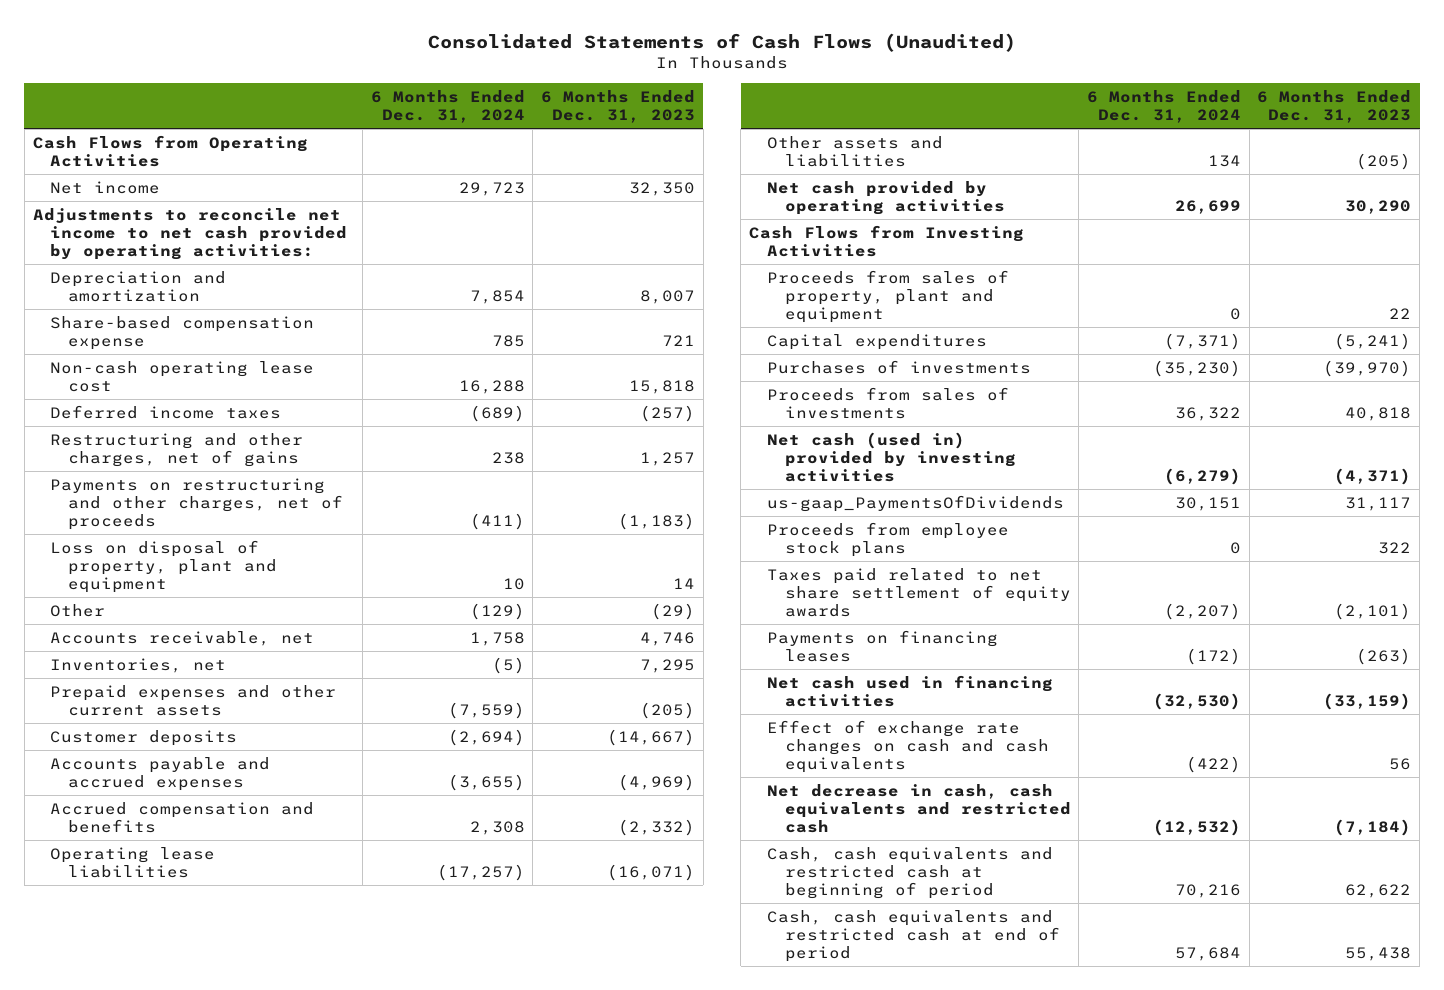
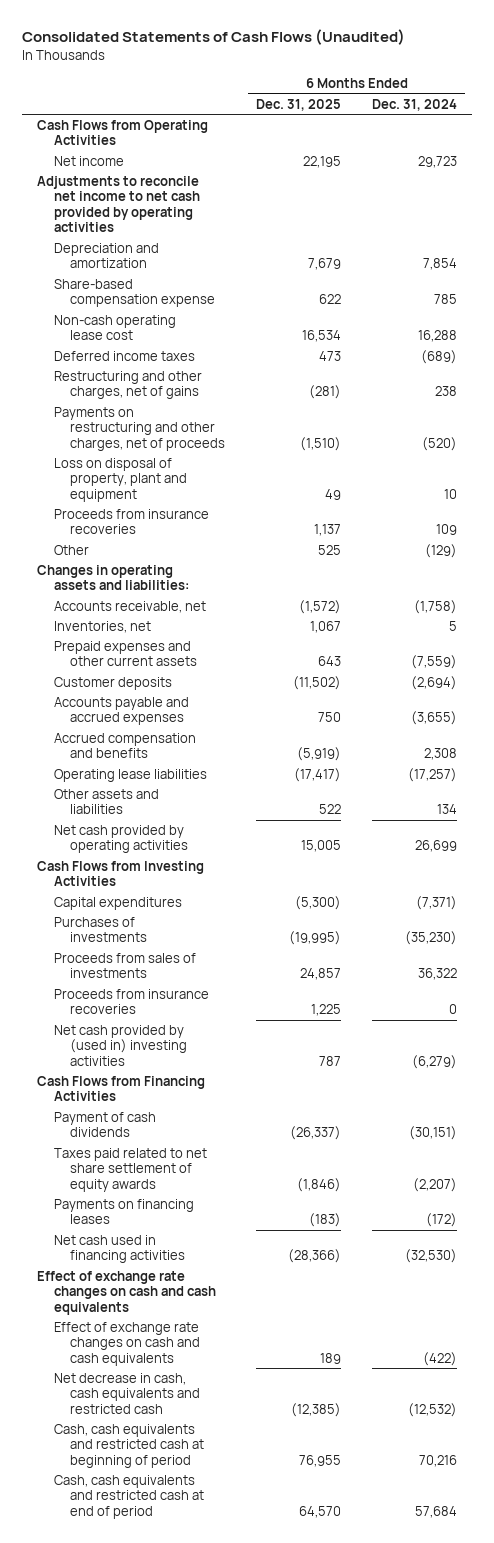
[540,90,695,124] 6 Months Ended Dec. 31, 2023 -> none
none -> [256,98,342,111] Dec. 31, 2025
[32,207,348,260] Adjustments to reconcile net income to net cash provided by operating activities: -> [37,176,200,233] Adjustments to reconcile net income to net cash provided by operating activities
[469,512,525,530] (411) -> [421,436,457,451] (520)
none -> [53,509,209,535] Proceeds from insurance recoveries
none -> [37,565,189,591] Changes in operating assets and liabilities:
[469,631,525,646] 1,758 -> [413,600,457,615] (1,758)
[491,656,525,674] (5) -> [448,621,457,632] 5
[766,269,1009,323] Proceeds from sales of property, plant and equipment -> none
[766,494,1064,512] us-gaap_PaymentsOfDividends -> none
[766,521,1009,557] Proceeds from employee stock plans -> none
none -> [53,989,209,1015] Proceeds from insurance recoveries
[766,431,1016,482] Net cash (used in) provided by investing activities -> [53,1025,188,1066] Net cash provided by (used in) investing activities
none -> [37,1076,206,1102] Cash Flows from Financing Activities
none -> [53,1112,156,1138] Payment of cash dividends
none -> [37,1271,216,1315] Effect of exchange rate changes on cash and cash equivalents

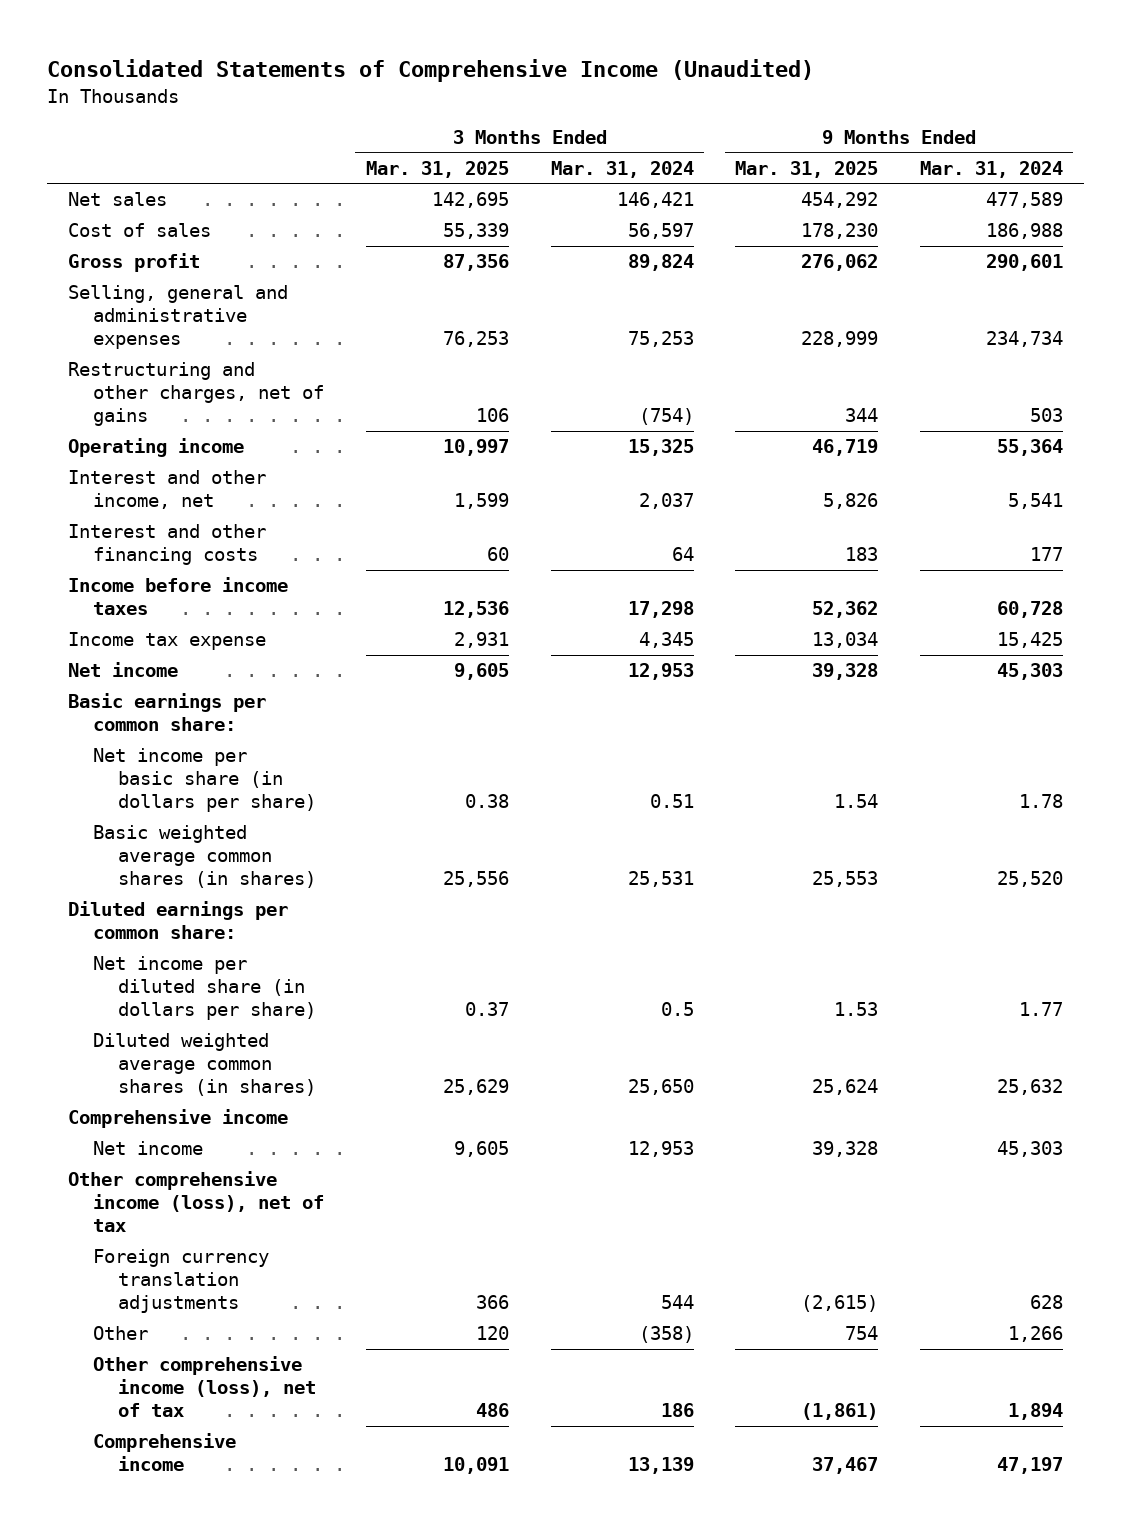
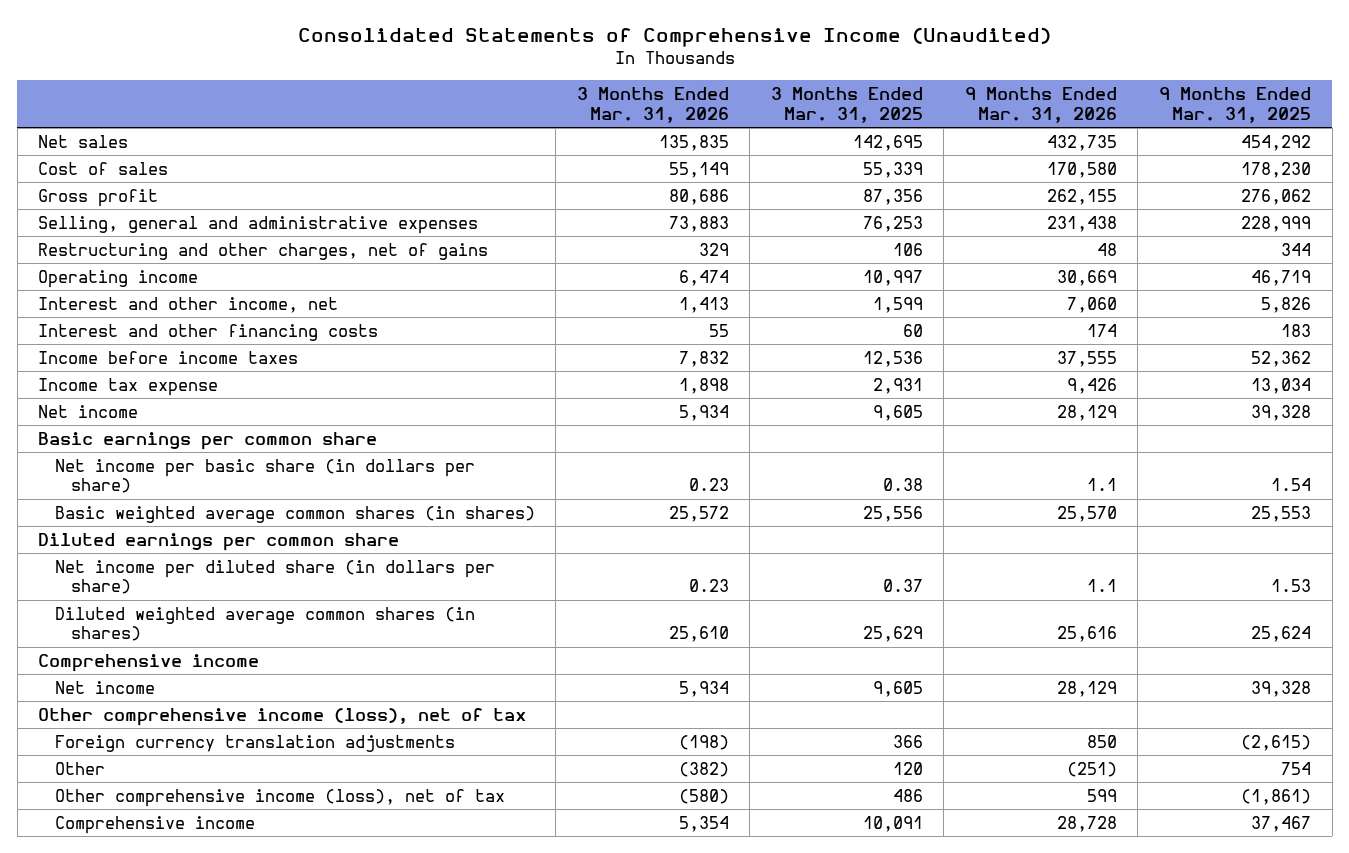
[550,160,694,178] Mar. 31, 2024 -> none
[920,160,1064,178] Mar. 31, 2024 -> none
none -> [576,87,729,123] 3 Months Ended Mar. 31, 2026
none -> [964,87,1117,123] 9 Months Ended Mar. 31, 2026
[68,693,267,732] Basic earnings per common share: -> [38,431,378,450] Basic earnings per common share
[68,901,289,940] Diluted earnings per common share: -> [38,532,400,551] Diluted earnings per common share

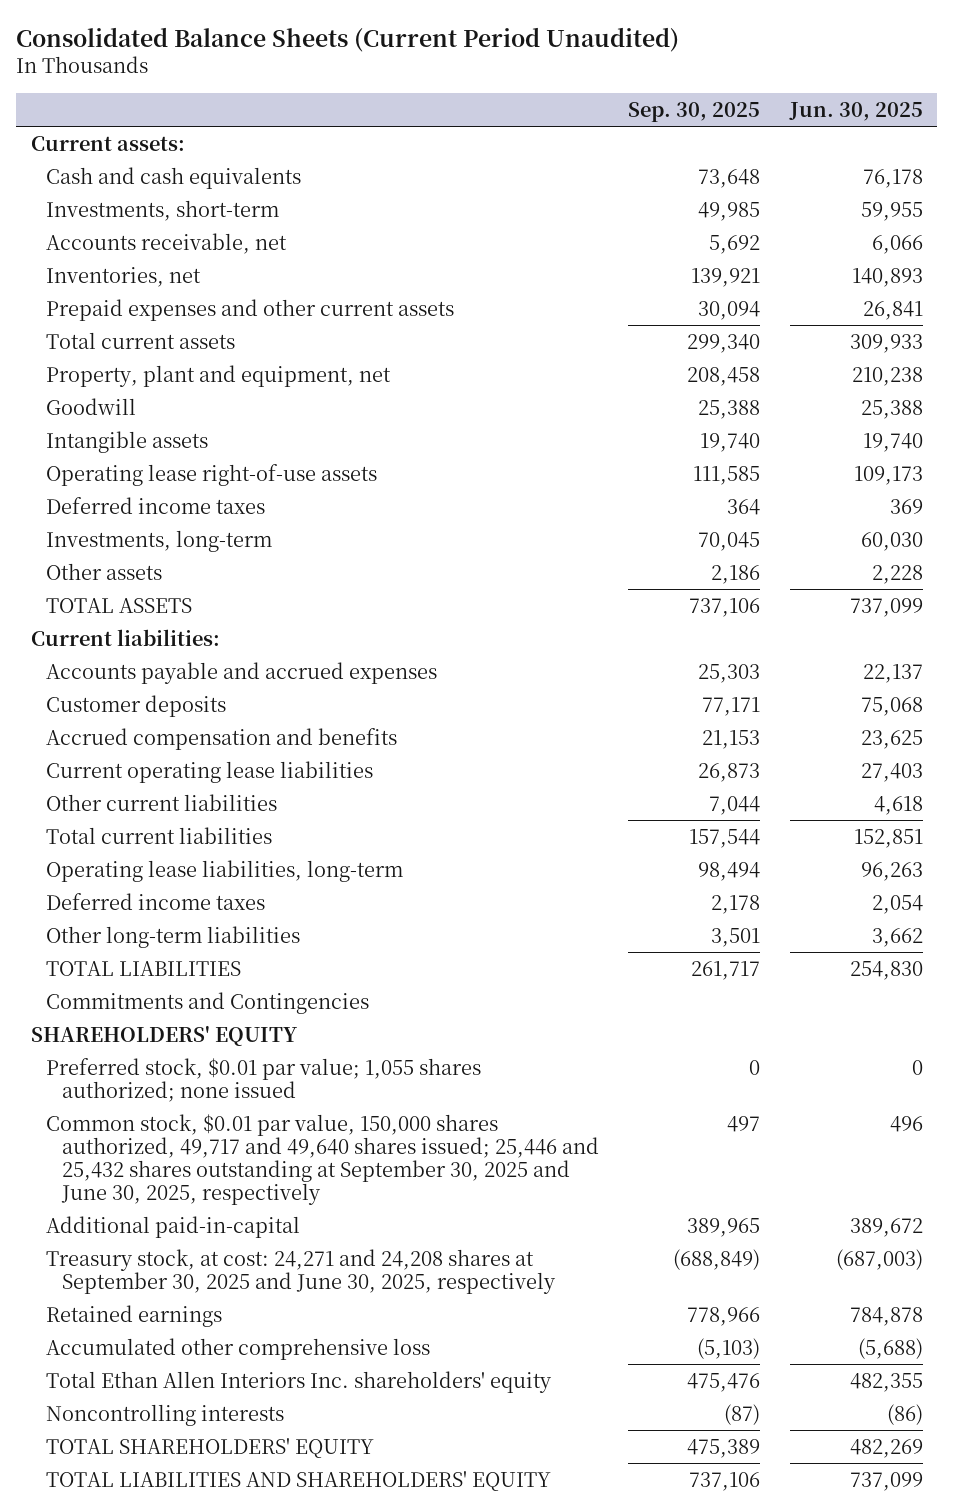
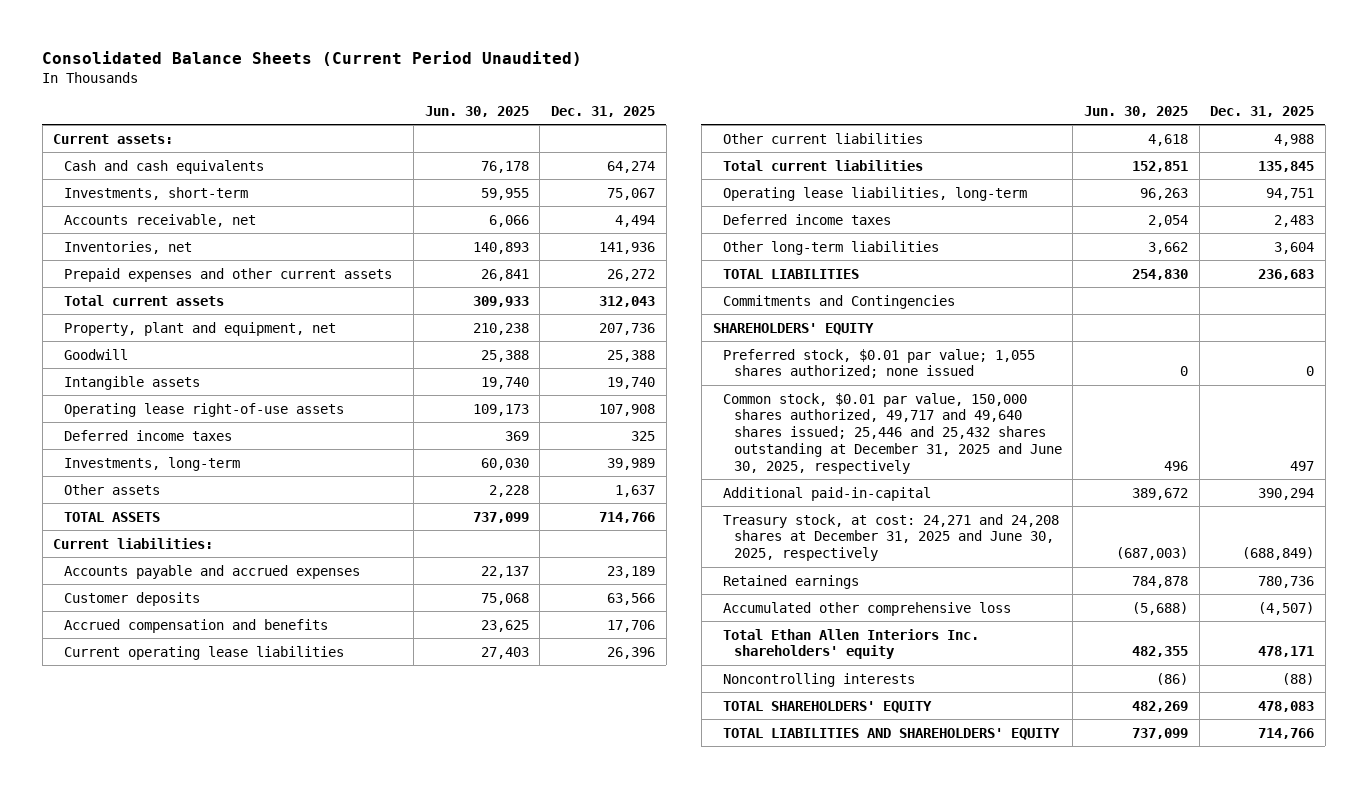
[628,101,761,122] Sep. 30, 2025 -> none
none -> [551,105,656,117] Dec. 31, 2025
[46,1113,599,1206] Common stock, $0.01 par value, 150,000 shares authorized, 49,717 and 49,640 shares issued; 25,446 and 25,432 shares outstanding at September 30, 2025 and June 30, 2025, respectively -> [723,392,1062,475] Common stock, $0.01 par value, 150,000 shares authorized, 49,717 and 49,640 shares issued; 25,446 and 25,432 shares outstanding at December 31, 2025 and June 30, 2025, respectively
[46,1248,556,1294] Treasury stock, at cost: 24,271 and 24,208 shares at September 30, 2025 and June 30, 2025, respectively -> [723,513,1060,562] Treasury stock, at cost: 24,271 and 24,208 shares at December 31, 2025 and June 30, 2025, respectively

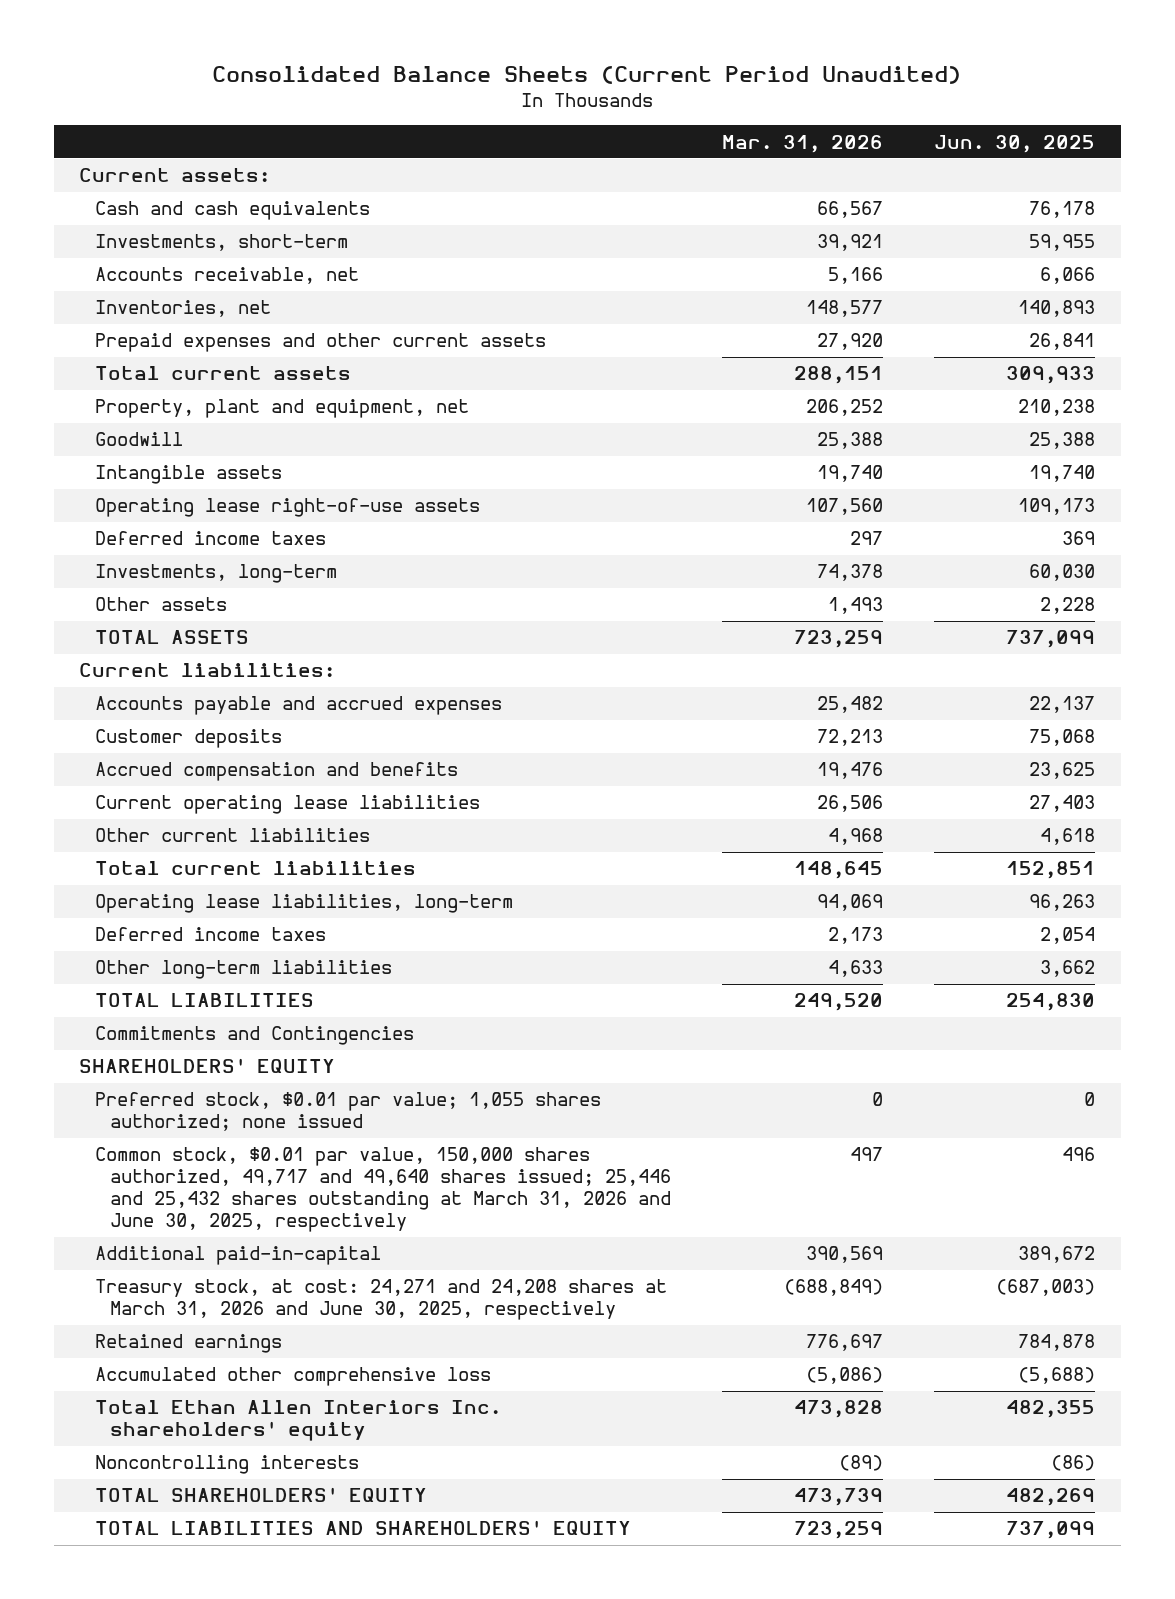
[551,105,656,117] Dec. 31, 2025 -> none
none -> [722,134,884,153] Mar. 31, 2026
[723,392,1062,475] Common stock, $0.01 par value, 150,000 shares authorized, 49,717 and 49,640 shares issued; 25,446 and 25,432 shares outstanding at December 31, 2025 and June 30, 2025, respectively -> [94,1147,671,1233] Common stock, $0.01 par value, 150,000 shares authorized, 49,717 and 49,640 shares issued; 25,446 and 25,432 shares outstanding at March 31, 2026 and June 30, 2025, respectively
[723,513,1060,562] Treasury stock, at cost: 24,271 and 24,208 shares at December 31, 2025 and June 30, 2025, respectively -> [94,1279,667,1321] Treasury stock, at cost: 24,271 and 24,208 shares at March 31, 2026 and June 30, 2025, respectively

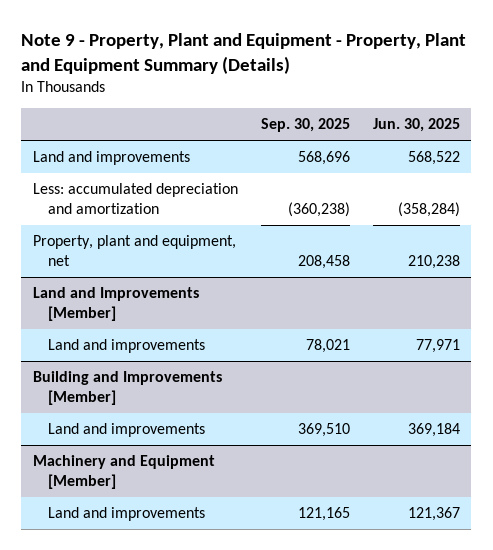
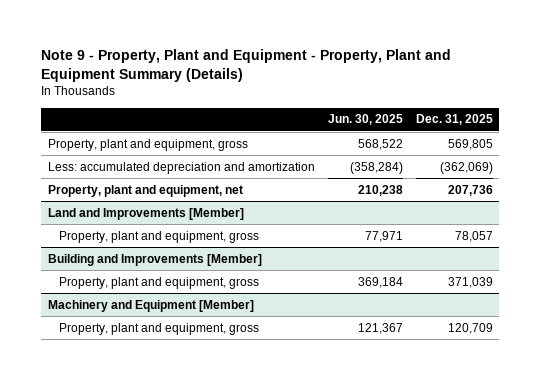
[260,118,350,133] Sep. 30, 2025 -> none
none -> [415,114,493,126] Dec. 31, 2025
[32,151,190,166] Land and improvements -> [47,138,248,151] Property, plant and equipment, gross
[47,339,205,354] Land and improvements -> [59,230,260,243] Property, plant and equipment, gross
[47,423,205,438] Land and improvements -> [59,276,260,289] Property, plant and equipment, gross
[47,507,205,522] Land and improvements -> [59,322,260,335] Property, plant and equipment, gross

